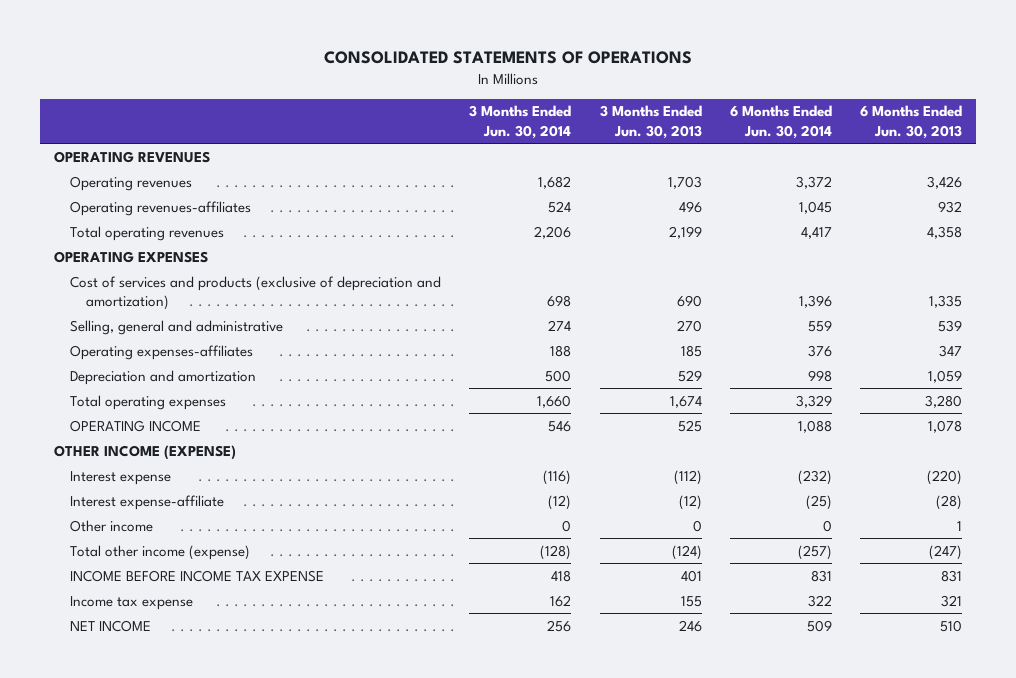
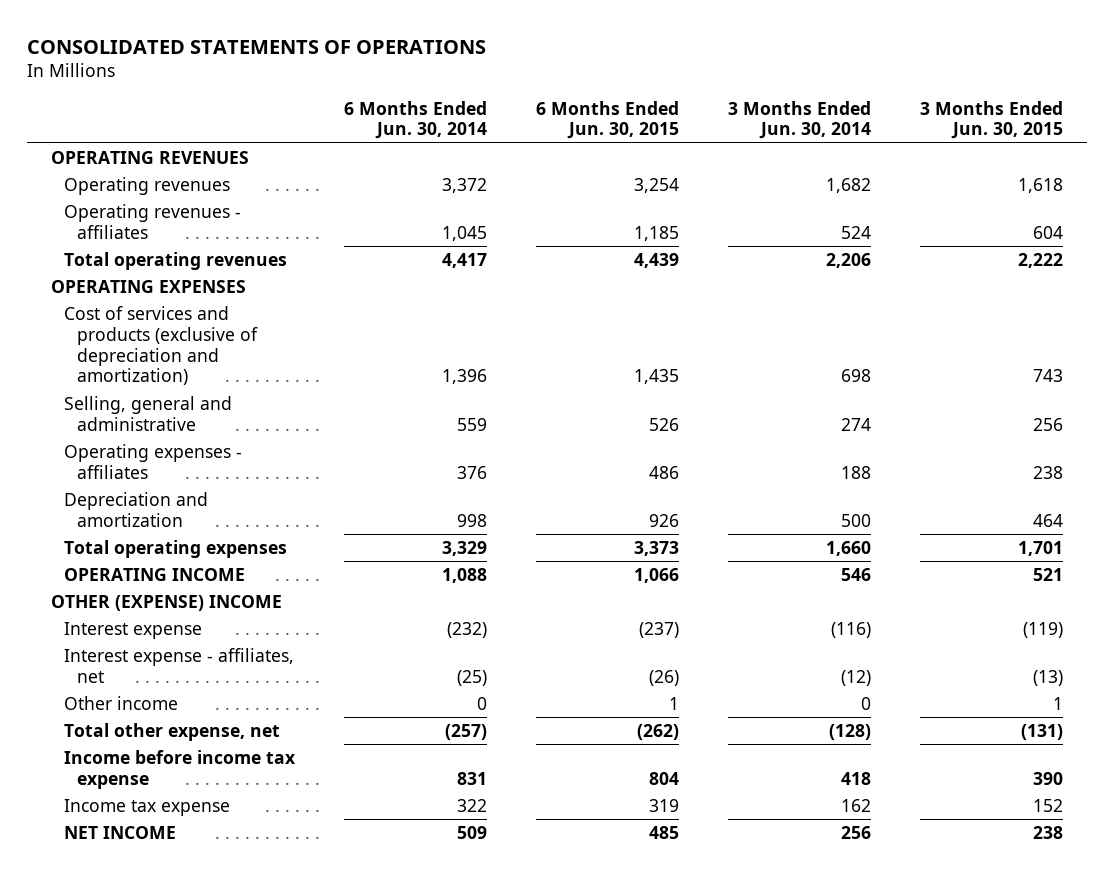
[599,105,702,139] 3 Months Ended Jun. 30, 2013 -> none
[860,105,963,139] 6 Months Ended Jun. 30, 2013 -> none
none -> [536,100,680,140] 6 Months Ended Jun. 30, 2015
none -> [919,100,1063,140] 3 Months Ended Jun. 30, 2015
[70,200,252,216] Operating revenues-affiliates -> [64,203,242,239] Operating revenues - affiliates
[70,344,254,360] Operating expenses-affiliates -> [64,443,243,479] Operating expenses - affiliates
[54,444,237,460] OTHER INCOME (EXPENSE) -> [51,594,283,611] OTHER (EXPENSE) INCOME
[70,494,225,510] Interest expense-affiliate -> [64,647,295,683] Interest expense - affiliates, net
[70,544,251,560] Total other income (expense) -> [64,722,281,741] Total other expense, net
[70,569,325,582] INCOME BEFORE INCOME TAX EXPENSE -> [64,749,297,789] Income before income tax expense

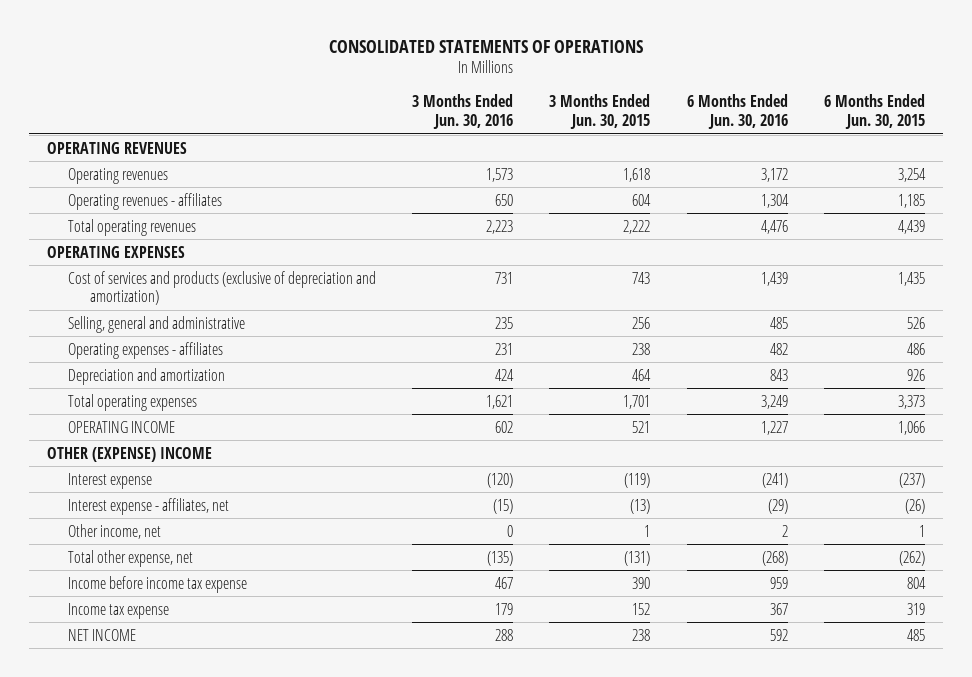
[344,100,488,140] 6 Months Ended Jun. 30, 2014 -> none
[727,100,871,140] 3 Months Ended Jun. 30, 2014 -> none
none -> [412,94,514,129] 3 Months Ended Jun. 30, 2016
none -> [686,94,788,129] 6 Months Ended Jun. 30, 2016
[64,695,179,710] Other income -> [68,523,162,539] Other income, net

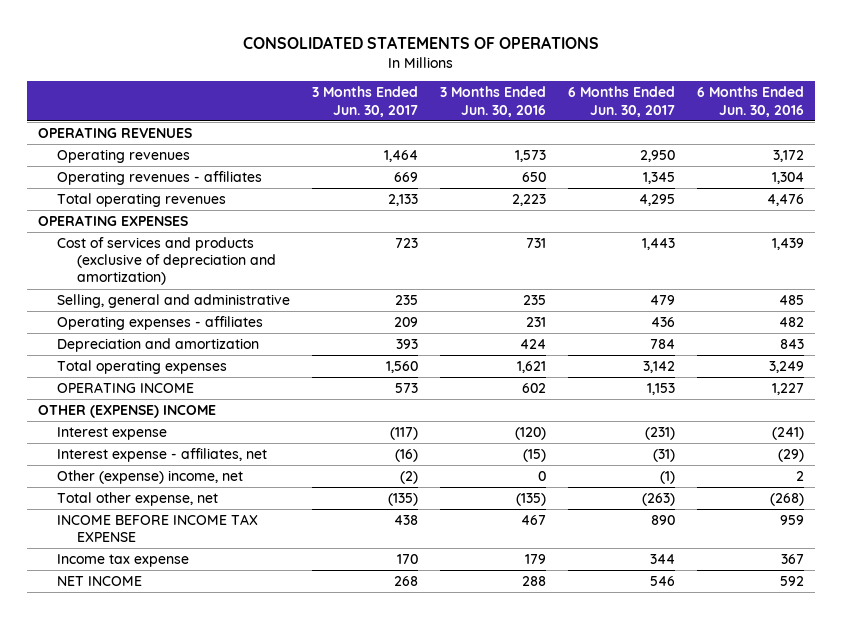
[549,94,651,129] 3 Months Ended Jun. 30, 2015 -> none
[823,94,925,129] 6 Months Ended Jun. 30, 2015 -> none
none -> [312,86,419,117] 3 Months Ended Jun. 30, 2017
none -> [568,86,676,117] 6 Months Ended Jun. 30, 2017
[68,523,162,539] Other income, net -> [57,470,244,485] Other (expense) income, net
[68,575,248,593] Income before income tax expense -> [57,514,259,543] INCOME BEFORE INCOME TAX EXPENSE

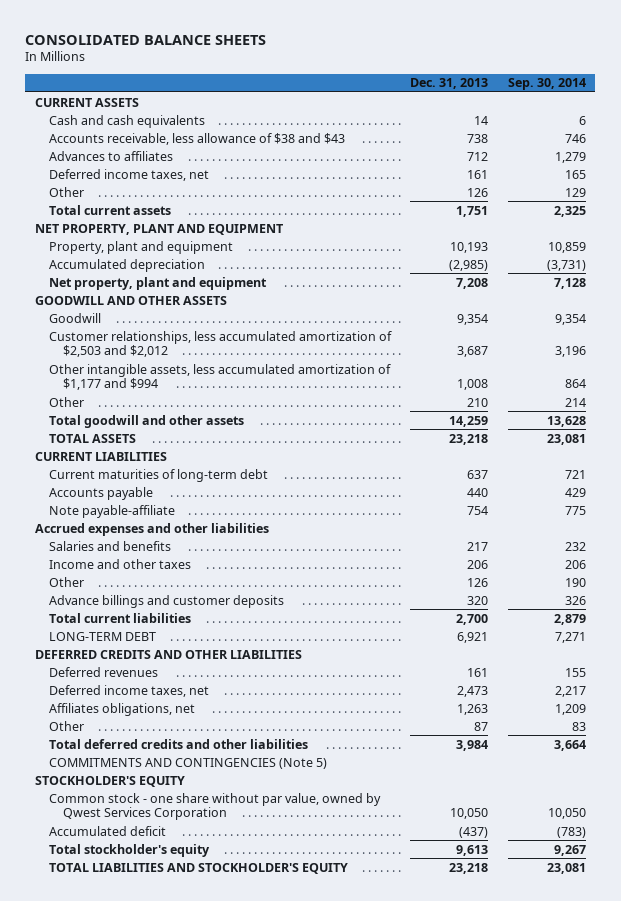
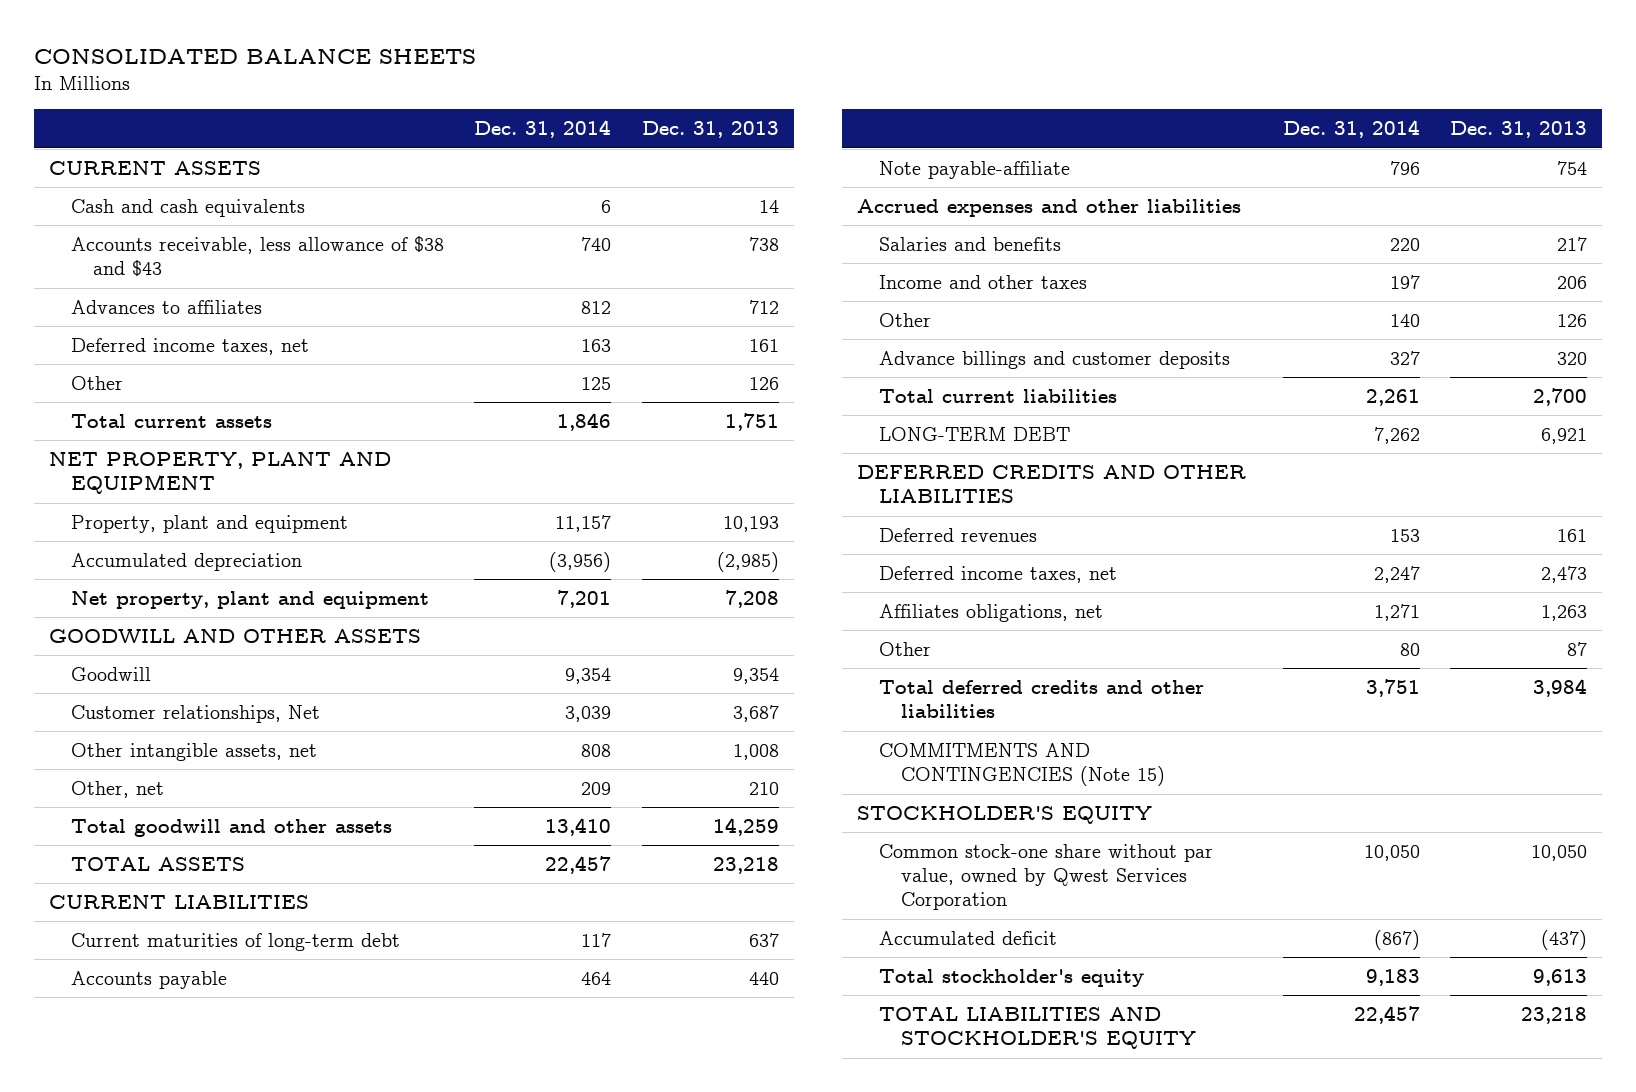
[507,78,586,91] Sep. 30, 2014 -> none
none -> [474,120,612,139] Dec. 31, 2014
[49,363,392,391] Other intangible assets, less accumulated amortization of $1,177 and $994 -> none
[49,330,393,358] Customer relationships, less accumulated amortization of $2,503 and $2,012 -> [70,704,320,723] Customer relationships, Net
none -> [70,742,317,761] Other intangible assets, net
[49,396,85,407] Other -> [70,780,164,798] Other, net
[49,757,328,769] COMMITMENTS AND CONTINGENCIES (Note 5) -> [879,742,1166,787] COMMITMENTS AND CONTINGENCIES (Note 15)
[49,792,382,821] Common stock - one share without par value, owned by Qwest Services Corporation -> [879,843,1214,911] Common stock-one share without par value, owned by Qwest Services Corporation

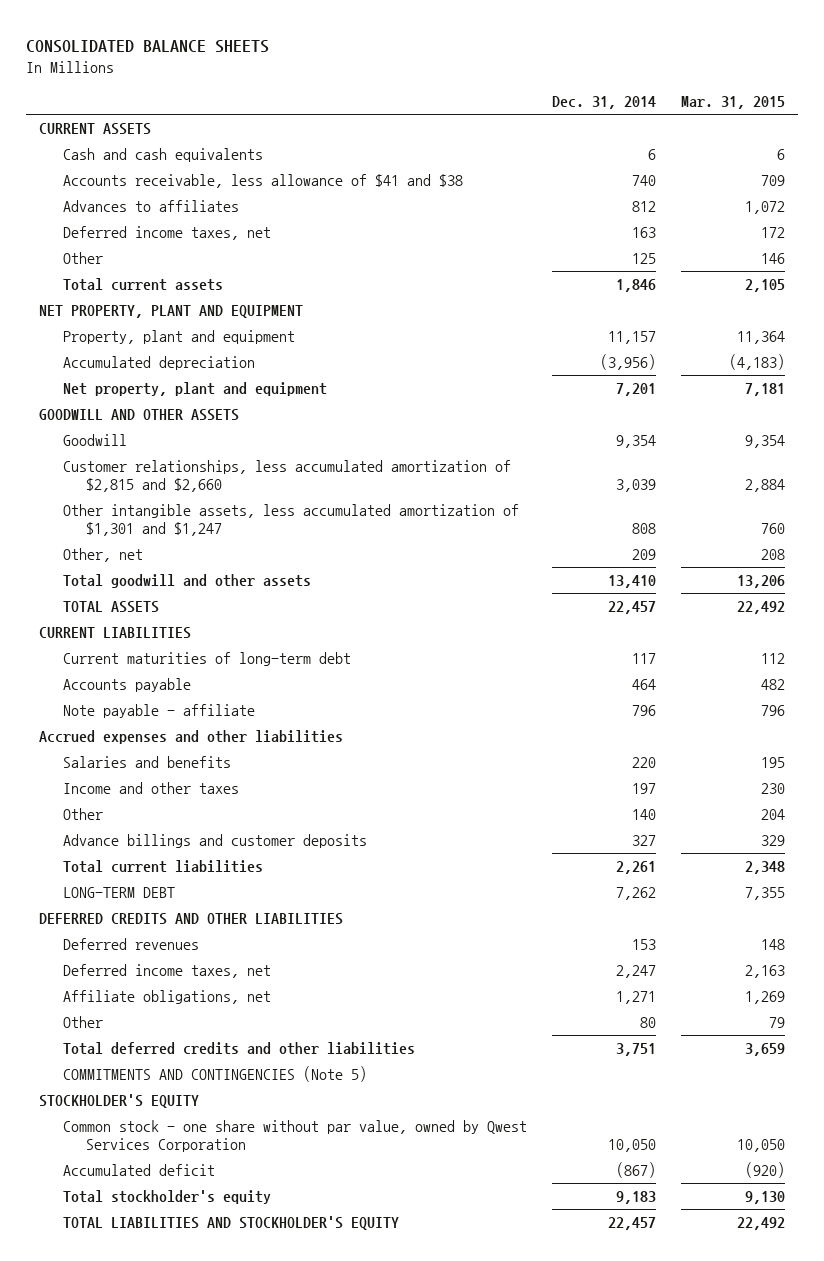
[641,121,779,139] Dec. 31, 2013 -> none
none -> [681,96,786,110] Mar. 31, 2015
[70,235,444,278] Accounts receivable, less allowance of $38 and $43 -> [62,174,463,189] Accounts receivable, less allowance of $41 and $38
[70,742,317,761] Other intangible assets, net -> none
[70,704,320,723] Customer relationships, Net -> [62,460,511,493] Customer relationships, less accumulated amortization of $2,815 and $2,660
none -> [62,504,519,537] Other intangible assets, less accumulated amortization of $1,301 and $1,247
[879,160,1071,179] Note payable-affiliate -> [62,704,255,719] Note payable - affiliate
[879,603,1104,622] Affiliates obligations, net -> [62,990,271,1005] Affiliate obligations, net
[879,742,1166,787] COMMITMENTS AND CONTINGENCIES (Note 15) -> [62,1066,367,1083] COMMITMENTS AND CONTINGENCIES (Note 5)
[879,843,1214,911] Common stock-one share without par value, owned by Qwest Services Corporation -> [62,1120,527,1153] Common stock - one share without par value, owned by Qwest Services Corporation

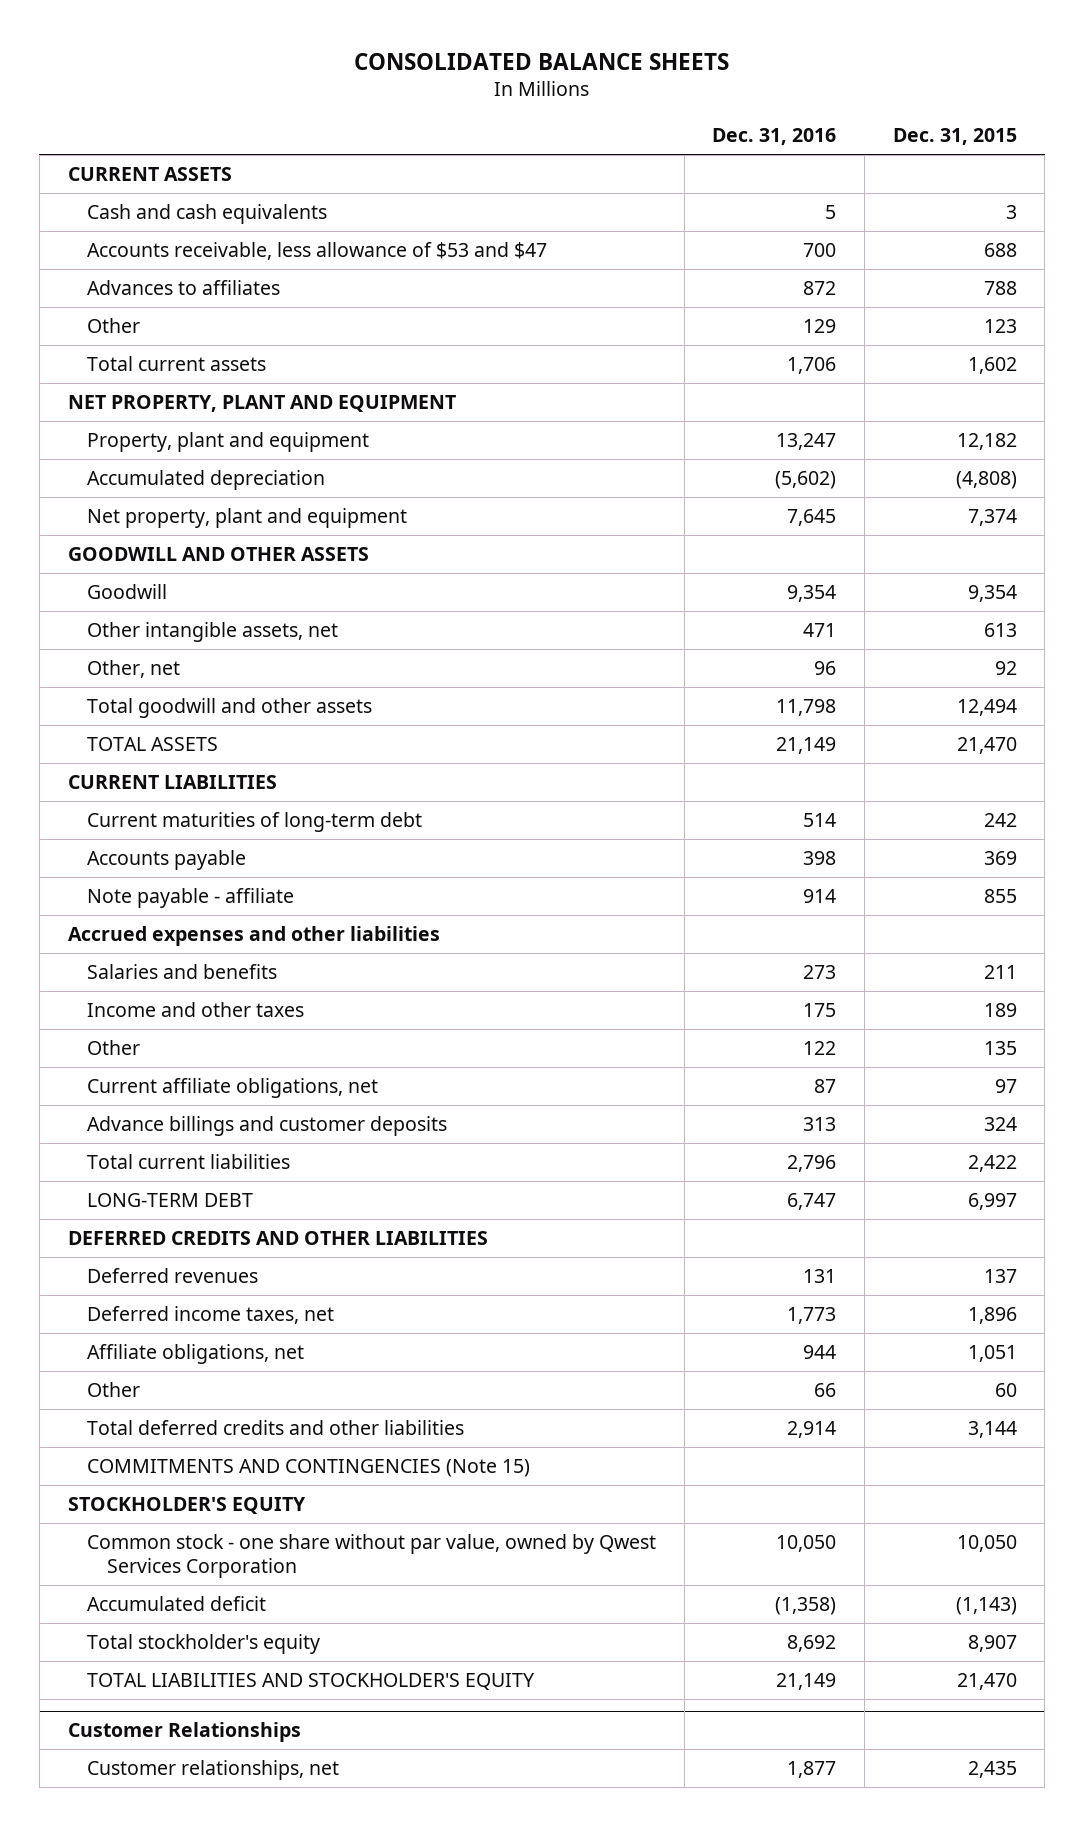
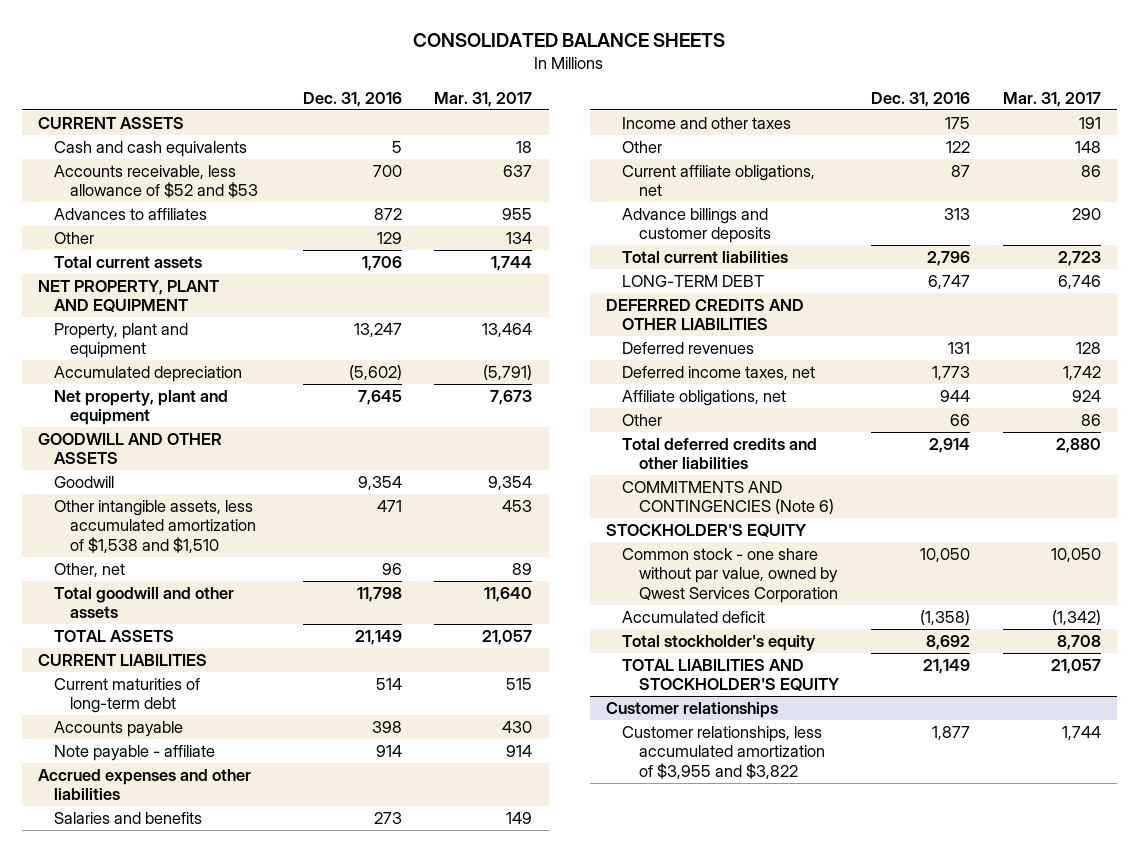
[892,128,1017,146] Dec. 31, 2015 -> none
none -> [434,91,533,107] Mar. 31, 2017
[87,242,548,261] Accounts receivable, less allowance of $53 and $47 -> [54,165,259,199] Accounts receivable, less allowance of $52 and $53
[87,622,339,643] Other intangible assets, net -> [54,500,257,553] Other intangible assets, less accumulated amortization of $1,538 and $1,510
[87,1459,531,1478] COMMITMENTS AND CONTINGENCIES (Note 15) -> [622,481,834,515] COMMITMENTS AND CONTINGENCIES (Note 6)
[67,1722,301,1743] Customer Relationships -> [606,702,779,719] Customer relationships
[87,1760,340,1781] Customer relationships, net -> [622,726,825,779] Customer relationships, less accumulated amortization of $3,955 and $3,822

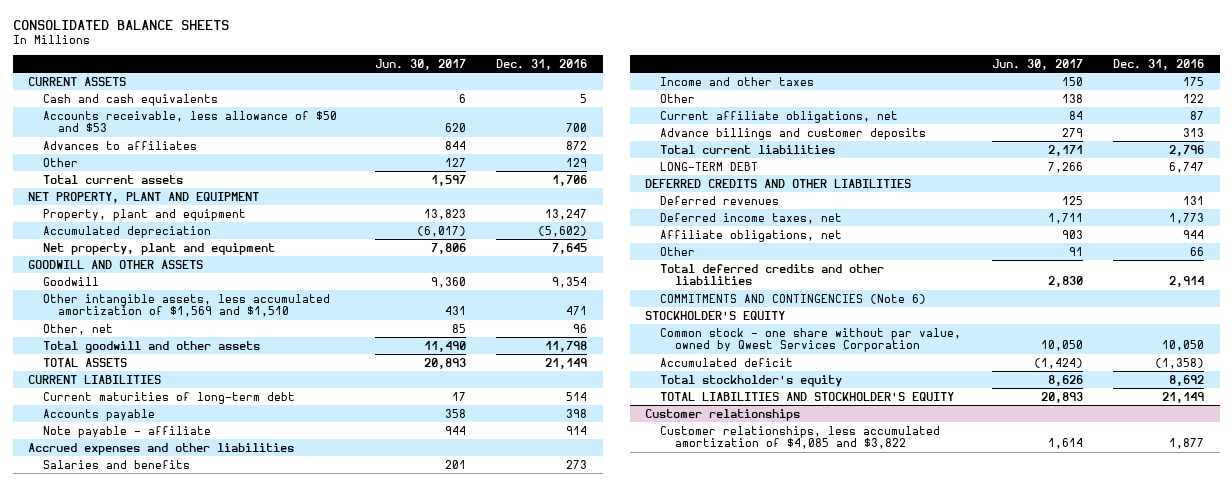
[434,91,533,107] Mar. 31, 2017 -> none
none -> [374,58,466,70] Jun. 30, 2017
[54,165,259,199] Accounts receivable, less allowance of $52 and $53 -> [43,110,338,133] Accounts receivable, less allowance of $50 and $53
[54,500,257,553] Other intangible assets, less accumulated amortization of $1,538 and $1,510 -> [43,293,331,318] Other intangible assets, less accumulated amortization of $1,569 and $1,510
[622,726,825,779] Customer relationships, less accumulated amortization of $3,955 and $3,822 -> [660,425,941,450] Customer relationships, less accumulated amortization of $4,085 and $3,822

